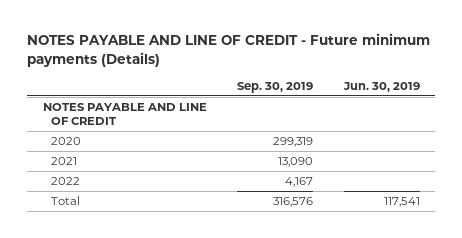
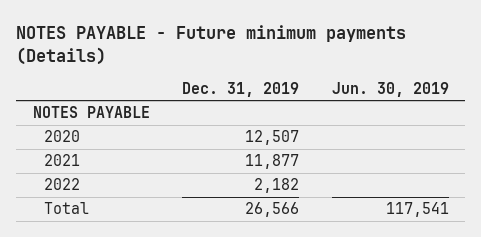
[27,33,431,67] NOTES PAYABLE AND LINE OF CREDIT - Future minimum payments (Details) -> [16,24,407,65] NOTES PAYABLE - Future minimum payments (Details)
[237,81,314,93] Sep. 30, 2019 -> none
none -> [182,81,300,97] Dec. 31, 2019
[42,103,207,126] NOTES PAYABLE AND LINE OF CREDIT -> [32,106,150,119] NOTES PAYABLE

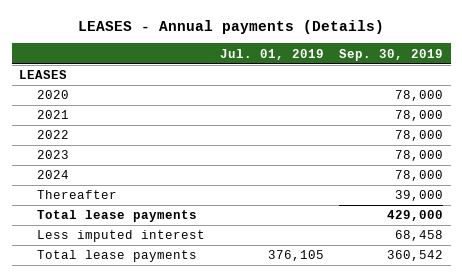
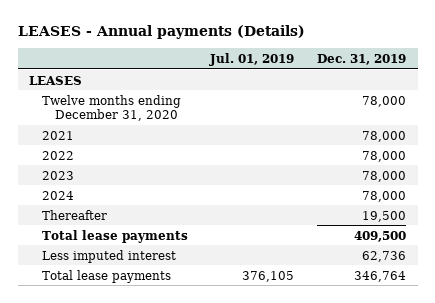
[339,48,444,61] Sep. 30, 2019 -> none
none -> [317,53,407,65] Dec. 31, 2019
[36,90,69,100] 2020 -> [41,94,181,122] Twelve months ending December 31, 2020

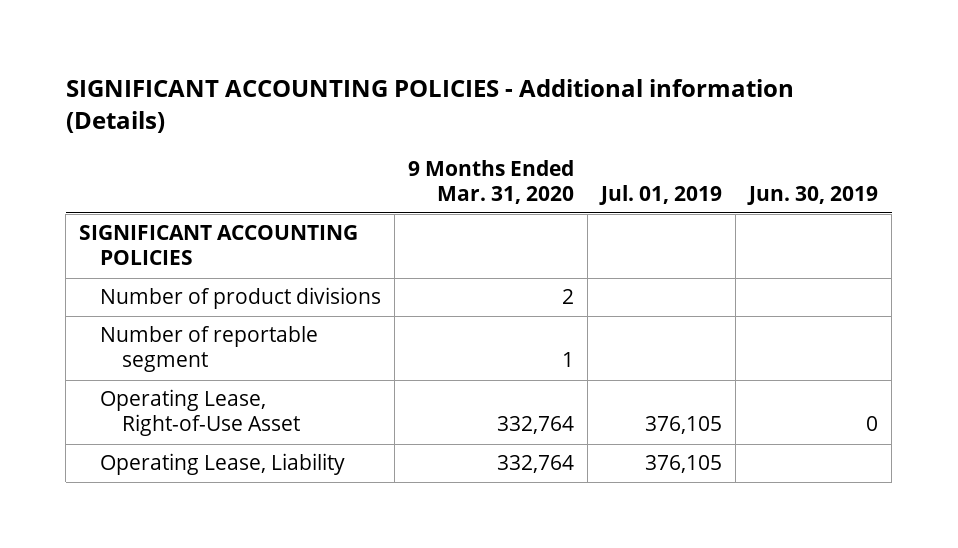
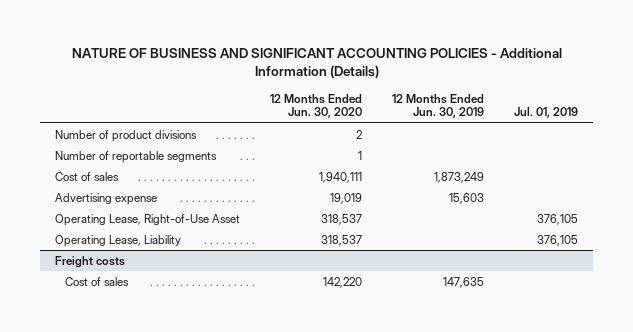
[65,79,794,133] SIGNIFICANT ACCOUNTING POLICIES - Additional information (Details) -> [71,48,562,79] NATURE OF BUSINESS AND SIGNIFICANT ACCOUNTING POLICIES - Additional Information (Details)
[408,159,575,204] 9 Months Ended Mar. 31, 2020 -> none
[747,185,879,205] Jun. 30, 2019 -> none
none -> [270,93,363,119] 12 Months Ended Jun. 30, 2020
none -> [392,93,485,119] 12 Months Ended Jun. 30, 2019
[79,225,359,266] SIGNIFICANT ACCOUNTING POLICIES -> none
[100,326,319,373] Number of reportable segment -> [54,150,217,163] Number of reportable segments
none -> [54,171,119,181] Cost of sales
none -> [54,192,157,205] Advertising expense
none -> [54,255,125,268] Freight costs
none -> [64,276,129,286] Cost of sales

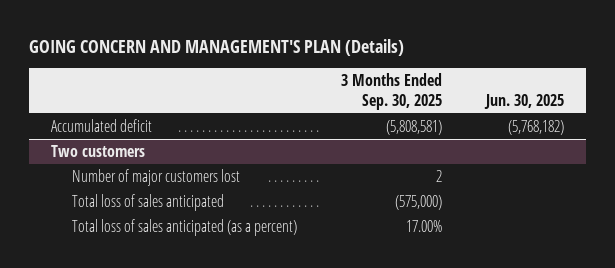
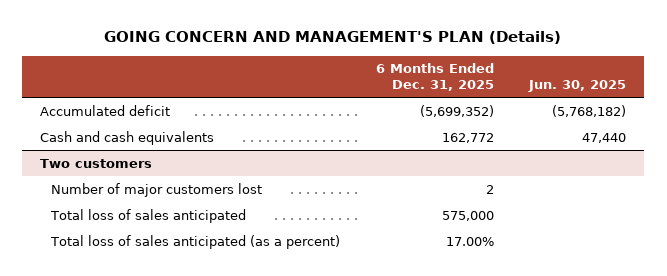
[341,73,443,110] 3 Months Ended Sep. 30, 2025 -> none
none -> [375,63,494,92] 6 Months Ended Dec. 31, 2025
none -> [40,130,215,145] Cash and cash equivalents

